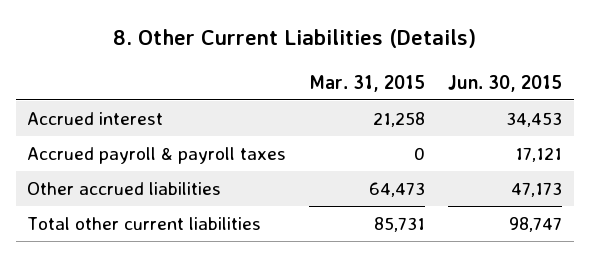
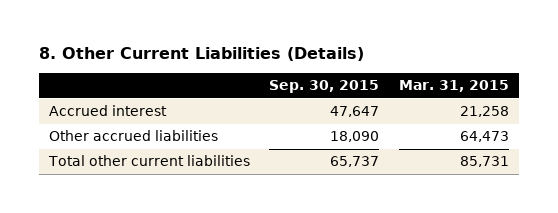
[448,74,563,92] Jun. 30, 2015 -> none
none -> [269,80,380,94] Sep. 30, 2015
[27,147,287,165] Accrued payroll & payroll taxes -> none

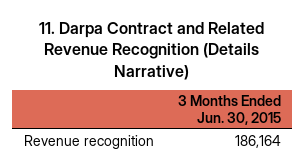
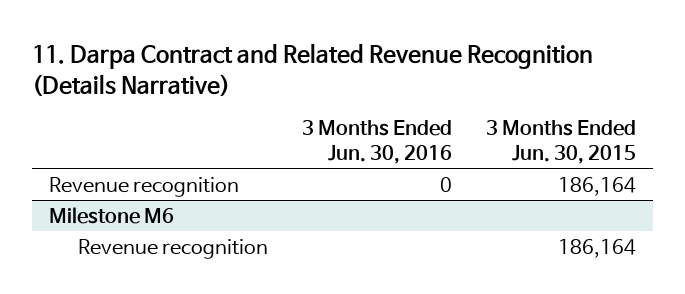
none -> [302,119,453,164] 3 Months Ended Jun. 30, 2016
none -> [48,206,174,224] Milestone M6
none -> [78,238,269,259] Revenue recognition

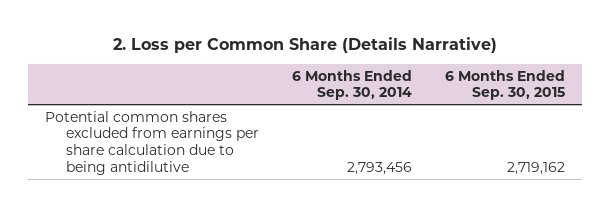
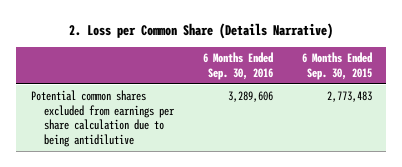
[292,69,413,101] 6 Months Ended Sep. 30, 2014 -> none
none -> [203,52,274,81] 6 Months Ended Sep. 30, 2016
[507,162,566,176] 2,719,162 -> [326,91,372,103] 2,773,483

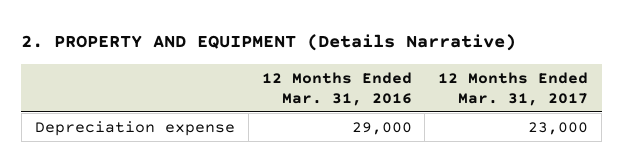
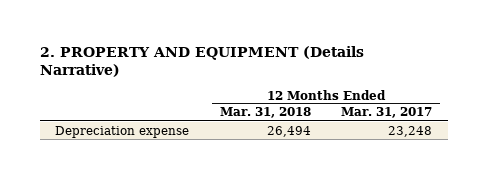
[261,71,412,106] 12 Months Ended Mar. 31, 2016 -> none
none -> [219,107,311,119] Mar. 31, 2018
[528,121,589,135] 23,000 -> [388,125,433,137] 23,248

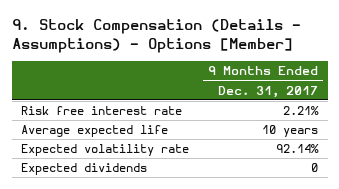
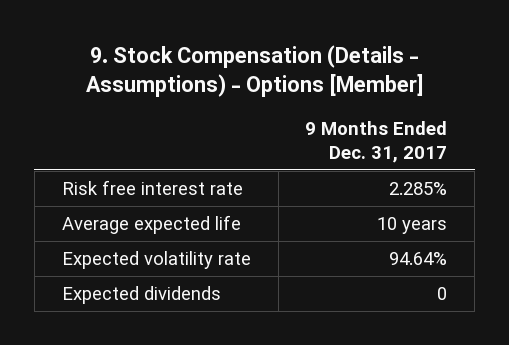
[283,106,320,116] 2.21% -> [389,182,448,196] 2.285%
[276,144,320,154] 92.14% -> [389,252,448,266] 94.64%

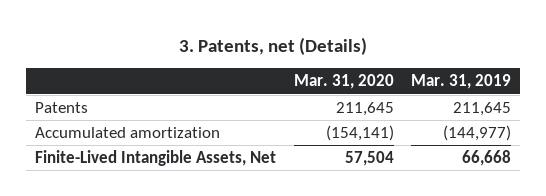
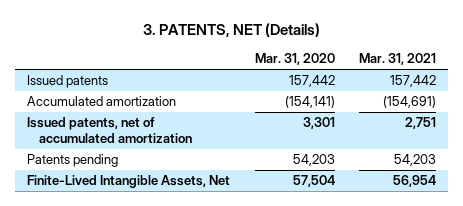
[179,36,368,55] 3. Patents, net (Details) -> [142,23,320,38] 3. PATENTS, NET (Details)
[411,74,512,90] Mar. 31, 2019 -> none
none -> [358,53,436,66] Mar. 31, 2021
[34,102,88,114] Patents -> [27,75,109,89] Issued patents
[335,102,394,117] 211,645 -> [288,75,335,88] 157,442
none -> [27,117,193,144] Issued patents, net of accumulated amortization
none -> [27,154,119,168] Patents pending

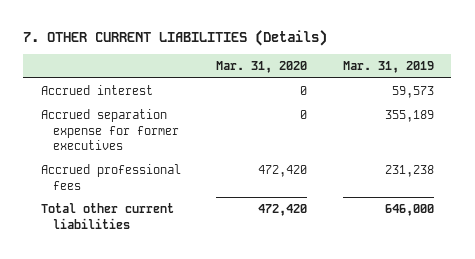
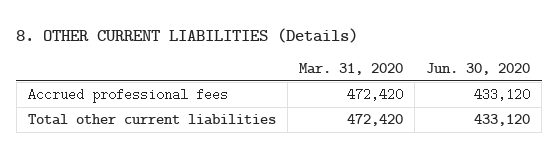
[23,29,328,46] 7. OTHER CURRENT LIABILITIES (Details) -> [16,27,359,43] 8. OTHER CURRENT LIABILITIES (Details)
[342,61,434,74] Mar. 31, 2019 -> none
none -> [426,63,531,76] Jun. 30, 2020
[41,85,154,96] Accrued interest -> none
[41,109,179,150] Accrued separation expense for former executives -> none

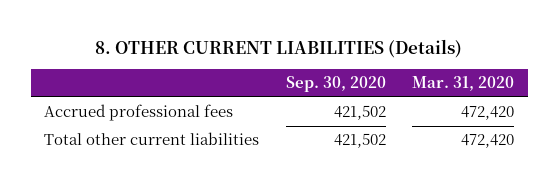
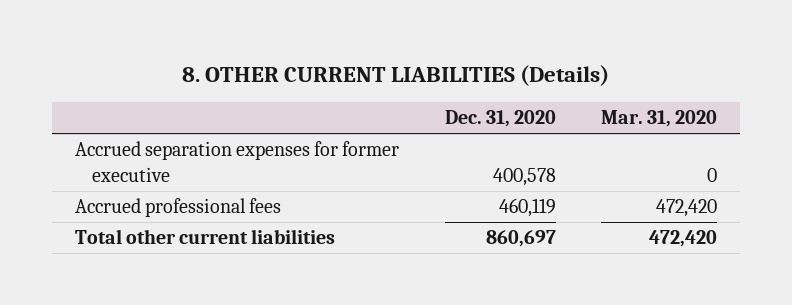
[285,76,386,93] Sep. 30, 2020 -> none
none -> [444,110,556,128] Dec. 31, 2020
none -> [74,141,399,182] Accrued separation expenses for former executive

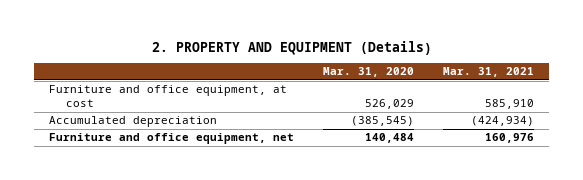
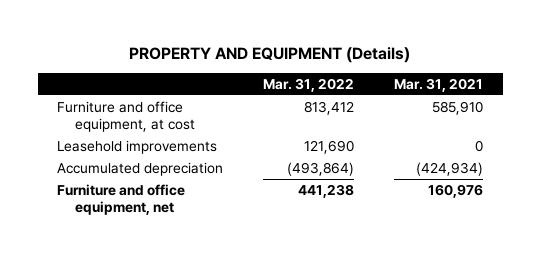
[151,40,432,55] 2. PROPERTY AND EQUIPMENT (Details) -> [129,46,411,63] PROPERTY AND EQUIPMENT (Details)
[323,67,415,78] Mar. 31, 2020 -> none
none -> [263,77,355,92] Mar. 31, 2022
none -> [57,139,218,154] Leasehold improvements

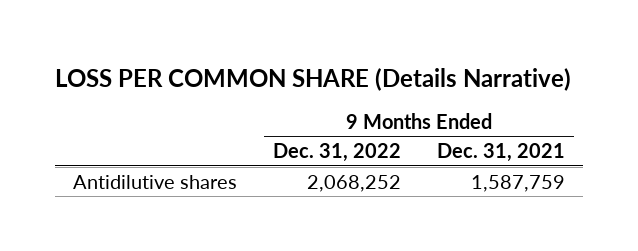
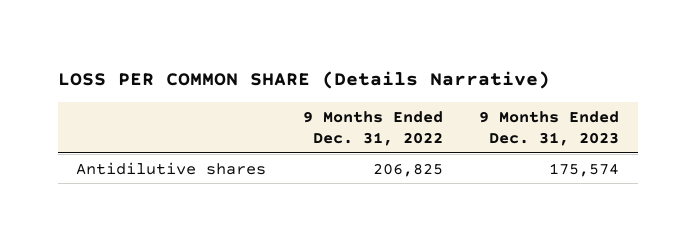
[436,143,565,163] Dec. 31, 2021 -> none
none -> [479,110,620,147] 9 Months Ended Dec. 31, 2023
[307,174,402,192] 2,068,252 -> [372,162,443,177] 206,825

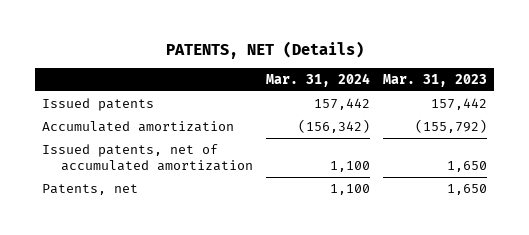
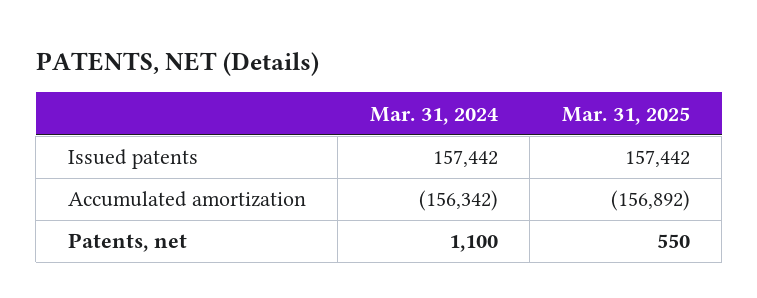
[383,74,488,88] Mar. 31, 2023 -> none
none -> [561,106,690,125] Mar. 31, 2025
[42,143,253,172] Issued patents, net of accumulated amortization -> none

